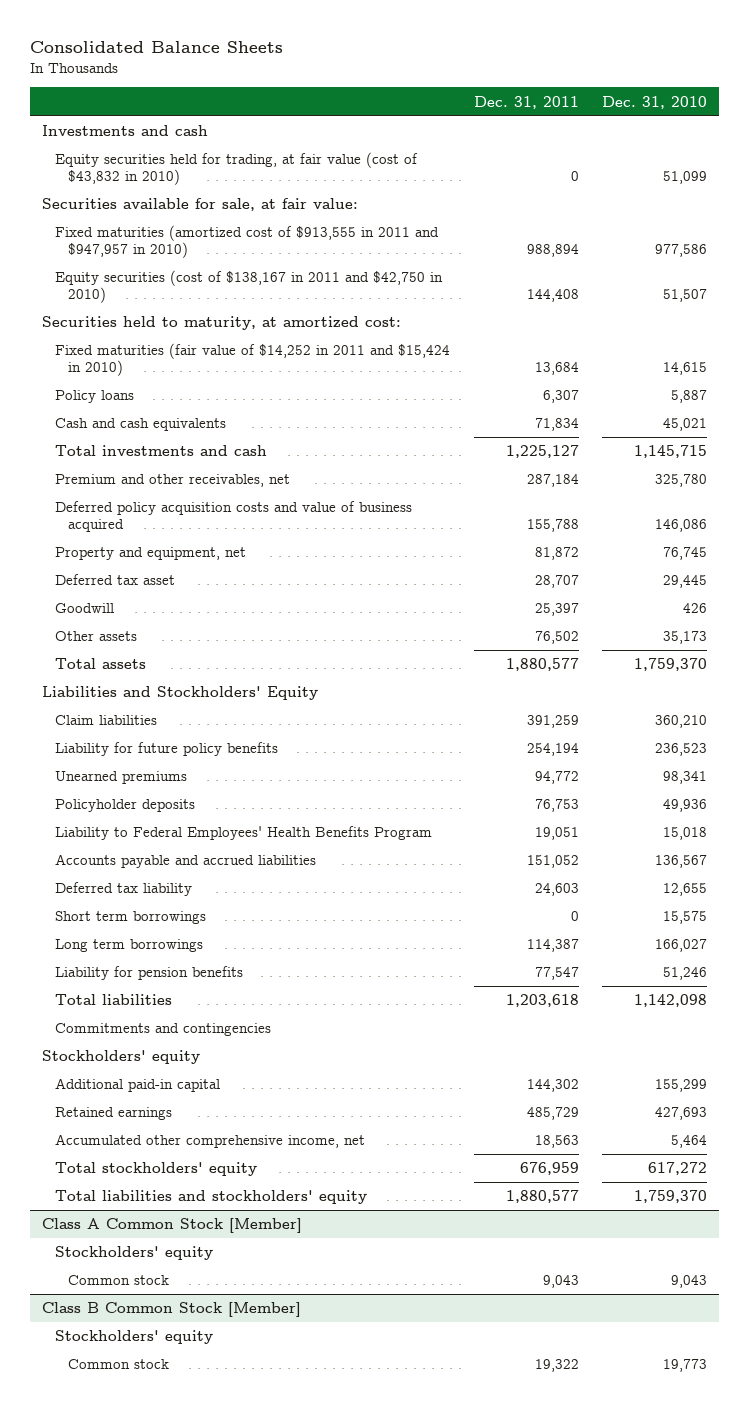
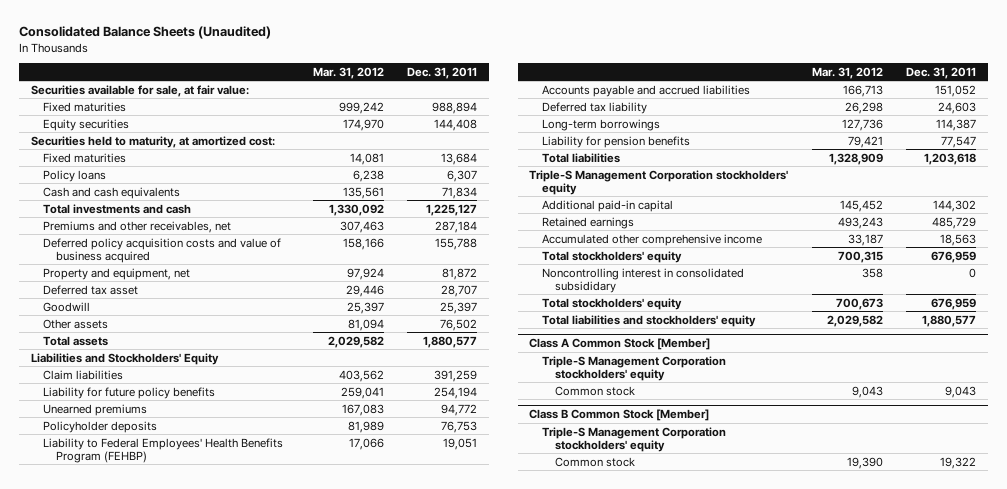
[29,40,283,53] Consolidated Balance Sheets -> [18,26,271,40] Consolidated Balance Sheets (Unaudited)
[602,95,708,109] Dec. 31, 2010 -> none
none -> [312,66,384,79] Mar. 31, 2012
[41,125,208,137] Investments and cash -> none
[55,152,419,186] Equity securities held for trading, at fair value (cost of $43,832 in 2010) -> none
[55,225,440,259] Fixed maturities (amortized cost of $913,555 in 2011 and $947,957 in 2010) -> [43,101,127,112] Fixed maturities
[55,270,444,304] Equity securities (cost of $138,167 in 2011 and $42,750 in 2010) -> [43,118,130,131] Equity securities
[55,343,451,377] Fixed maturities (fair value of $14,252 in 2011 and $15,424 in 2010) -> [43,152,127,163] Fixed maturities
[55,474,291,488] Premium and other receivables, net -> [43,220,232,233] Premiums and other receivables, net
[55,826,433,841] Liability to Federal Employees' Health Benefits Program -> [43,437,284,463] Liability to Federal Employees' Health Benefits Program (FEHBP)
[55,911,207,925] Short term borrowings -> none
[55,939,204,953] Long term borrowings -> [542,118,661,131] Long-term borrowings
[55,1023,272,1037] Commitments and contingencies -> none
[41,1050,200,1065] Stockholders' equity -> [529,169,789,195] Triple-S Management Corporation stockholders' equity
[55,1134,366,1149] Accumulated other comprehensive income, net -> [542,233,763,246] Accumulated other comprehensive income
none -> [542,267,745,293] Noncontrolling interest in consolidated subsididary
none -> [542,297,683,310] Total stockholders' equity
[55,1246,214,1261] Stockholders' equity -> [542,355,727,381] Triple-S Management Corporation stockholders' equity
[55,1330,214,1345] Stockholders' equity -> [542,426,727,452] Triple-S Management Corporation stockholders' equity

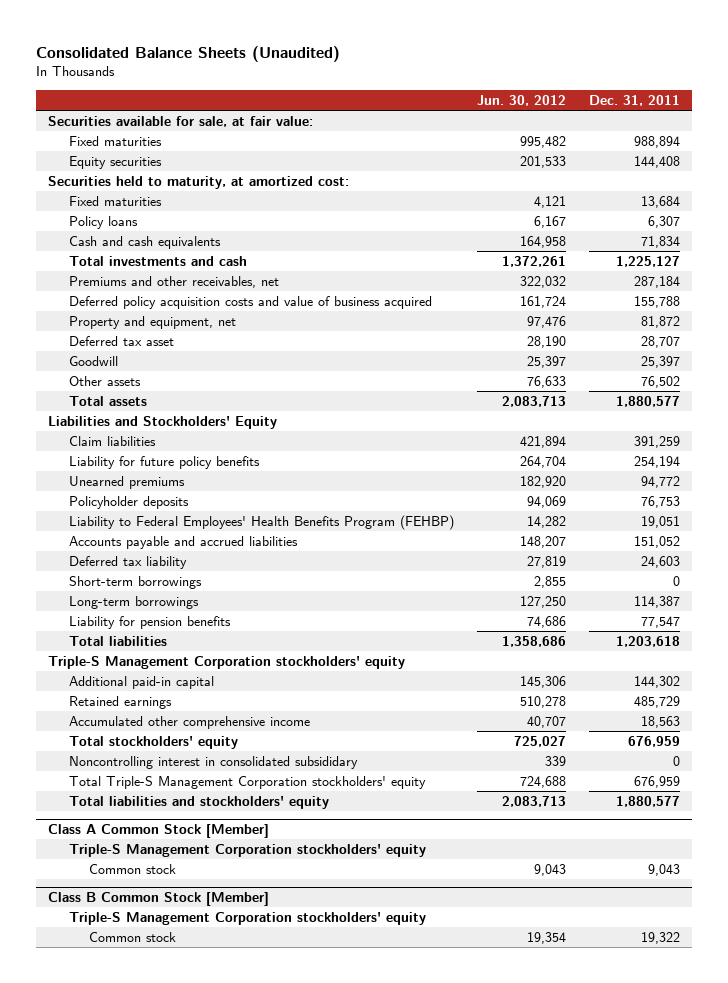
[312,66,384,79] Mar. 31, 2012 -> none
none -> [476,95,566,107] Jun. 30, 2012
none -> [68,575,202,589] Short-term borrowings
[542,297,683,310] Total stockholders' equity -> [68,775,426,789] Total Triple-S Management Corporation stockholders' equity

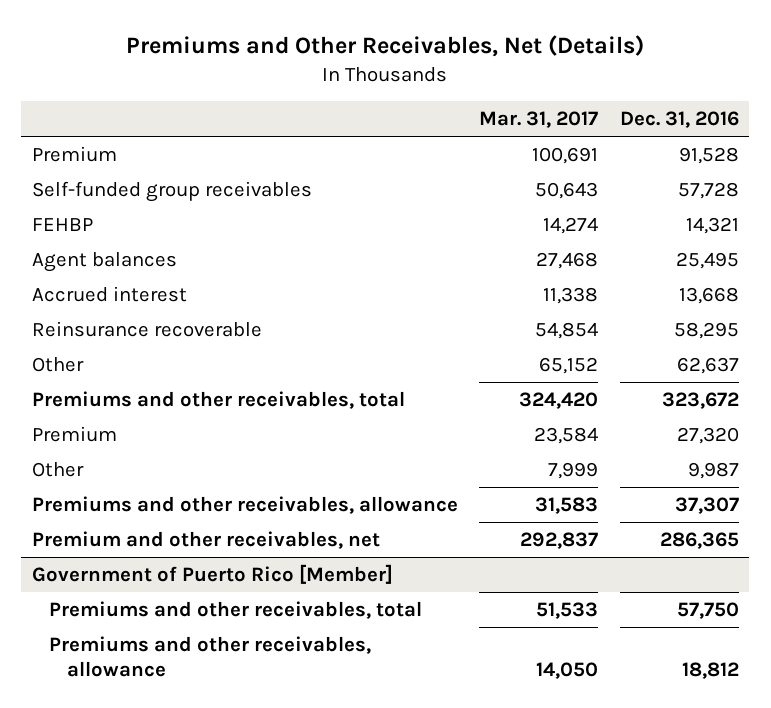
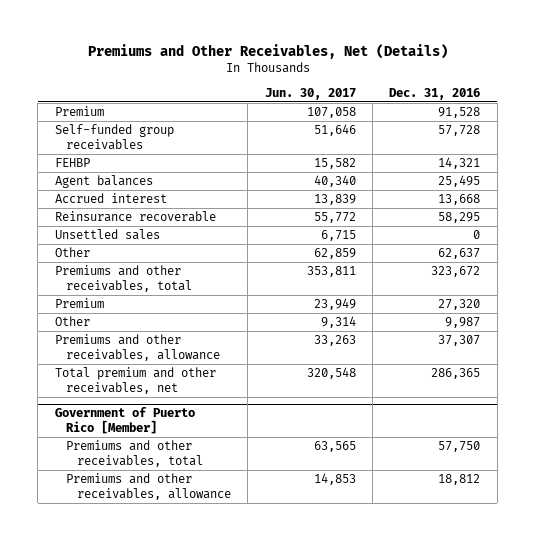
[479,111,599,129] Mar. 31, 2017 -> none
none -> [264,87,356,100] Jun. 30, 2017
none -> [54,229,160,241] Unsettled sales
[32,531,381,550] Premium and other receivables, net -> [54,367,216,394] Total premium and other receivables, net

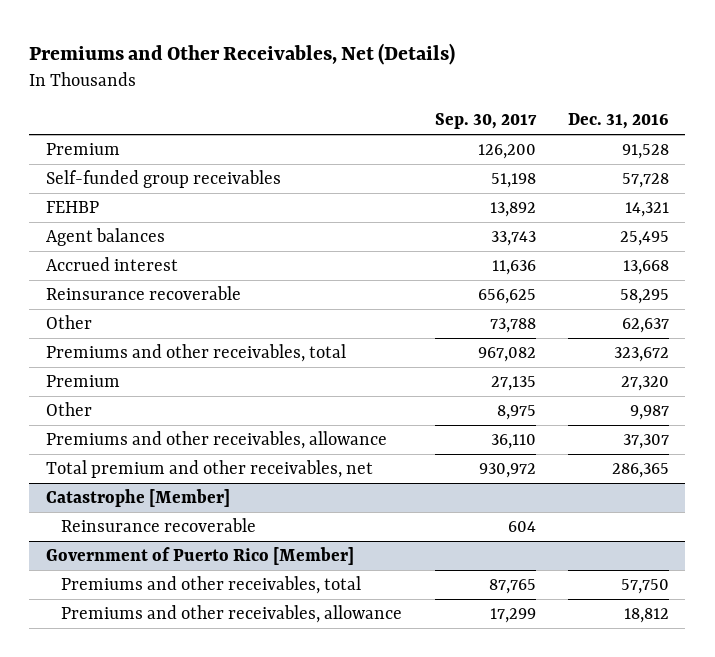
[264,87,356,100] Jun. 30, 2017 -> none
none -> [434,113,537,130] Sep. 30, 2017
[54,229,160,241] Unsettled sales -> none
none -> [45,489,230,508] Catastrophe [Member]
none -> [61,518,257,533] Reinsurance recoverable

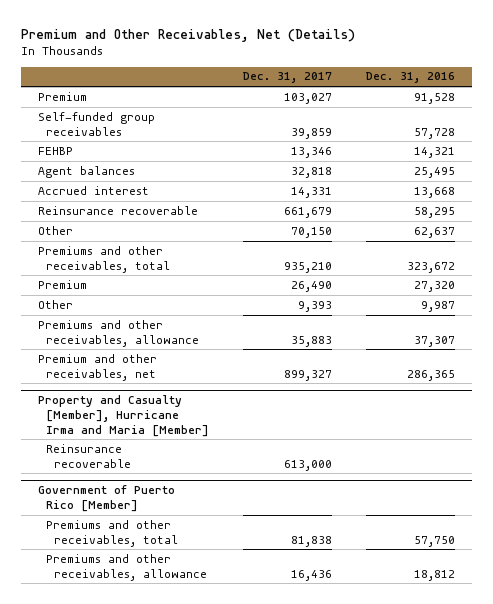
[29,42,456,65] Premiums and Other Receivables, Net (Details) -> [20,28,355,42] Premium and Other Receivables, Net (Details)
[434,113,537,130] Sep. 30, 2017 -> none
none -> [243,72,333,84] Dec. 31, 2017
[45,489,230,508] Catastrophe [Member] -> none
[45,460,373,479] Total premium and other receivables, net -> [37,353,157,381] Premium and other receivables, net
none -> [37,395,210,437] Property and Casualty [Member], Hurricane Irma and Maria [Member]

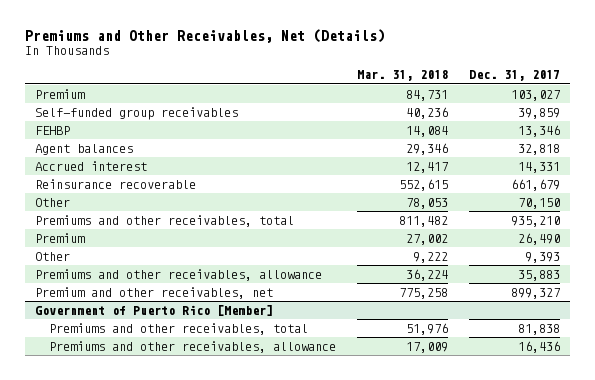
[20,28,355,42] Premium and Other Receivables, Net (Details) -> [24,29,385,44] Premiums and Other Receivables, Net (Details)
[366,72,456,84] Dec. 31, 2016 -> none
none -> [357,70,449,82] Mar. 31, 2018
[37,395,210,437] Property and Casualty [Member], Hurricane Irma and Maria [Member] -> none
[46,443,132,468] Reinsurance recoverable -> none

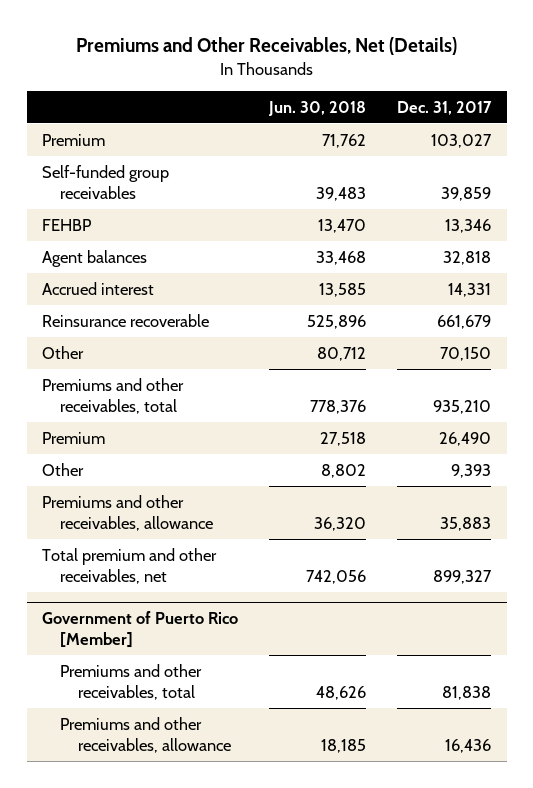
[357,70,449,82] Mar. 31, 2018 -> none
none -> [268,100,367,116] Jun. 30, 2018
[35,286,274,299] Premium and other receivables, net -> [42,547,218,584] Total premium and other receivables, net

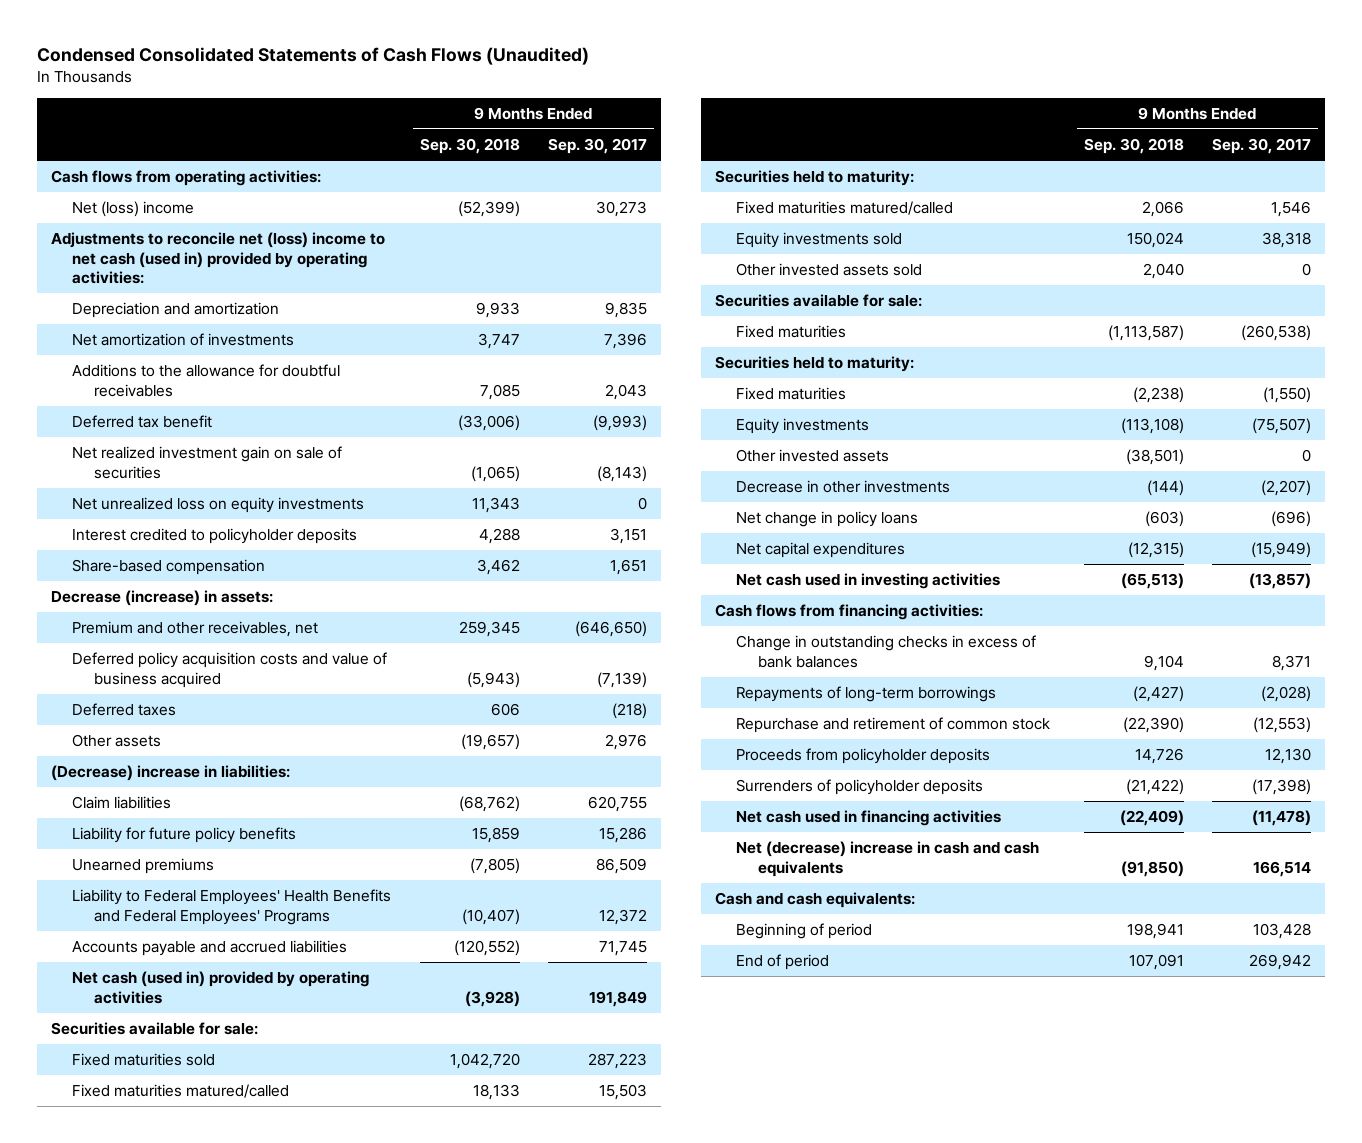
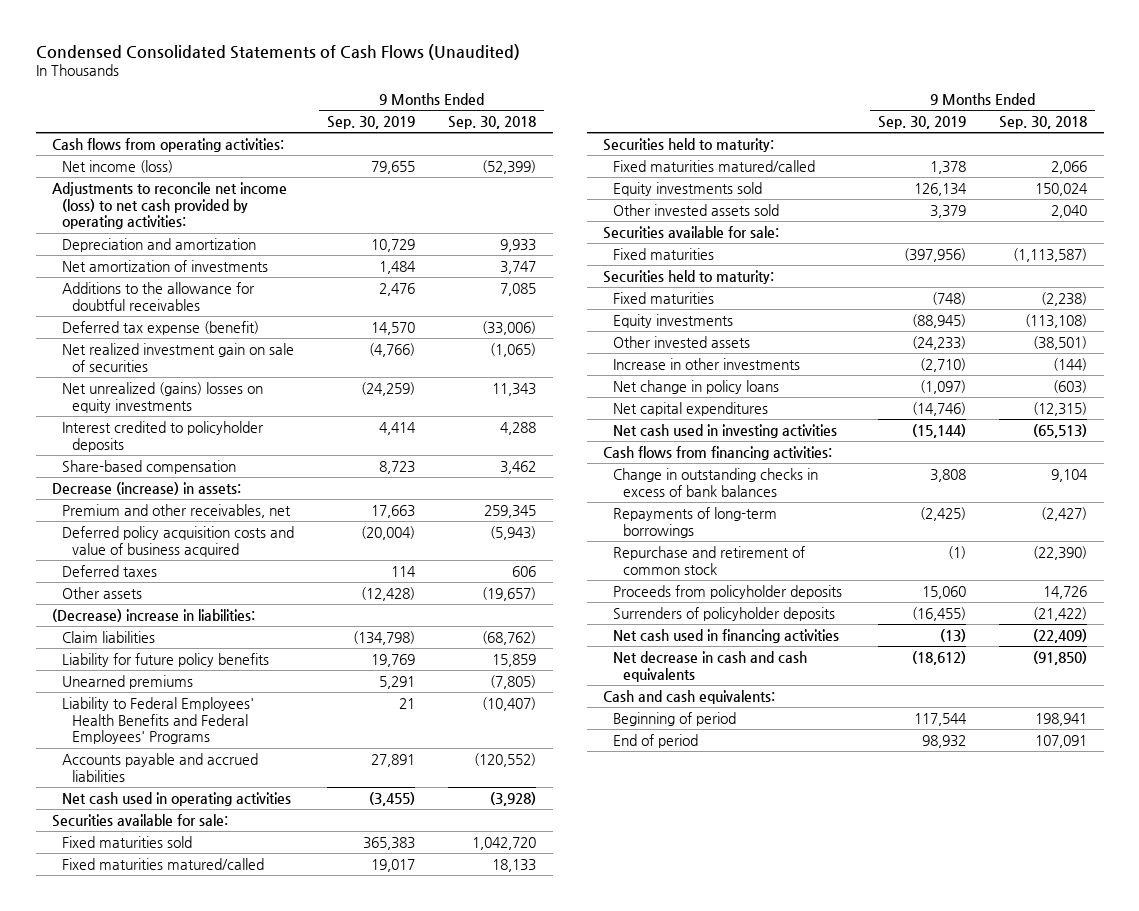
[548,138,648,155] Sep. 30, 2017 -> none
none -> [327,115,416,129] Sep. 30, 2019
[72,201,195,218] Net (loss) income -> [62,159,174,173] Net income (loss)
[50,232,385,285] Adjustments to reconcile net (loss) income to net cash (used in) provided by operating activities: -> [52,181,288,230] Adjustments to reconcile net income (loss) to net cash provided by operating activities:
[72,415,213,429] Deferred tax benefit -> [62,320,260,335] Deferred tax expense (benefit)
[72,497,365,514] Net unrealized loss on equity investments -> [62,381,264,413] Net unrealized (gains) losses on equity investments
[72,971,370,1004] Net cash (used in) provided by operating activities -> [62,791,292,806] Net cash used in operating activities
[736,480,951,494] Decrease in other investments -> [613,357,801,370] Increase in other investments
[736,841,1040,877] Net (decrease) increase in cash and cash equivalents -> [613,650,808,682] Net decrease in cash and cash equivalents

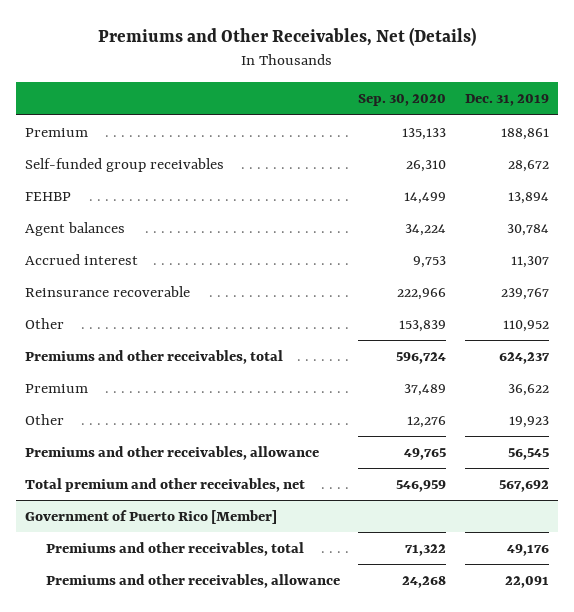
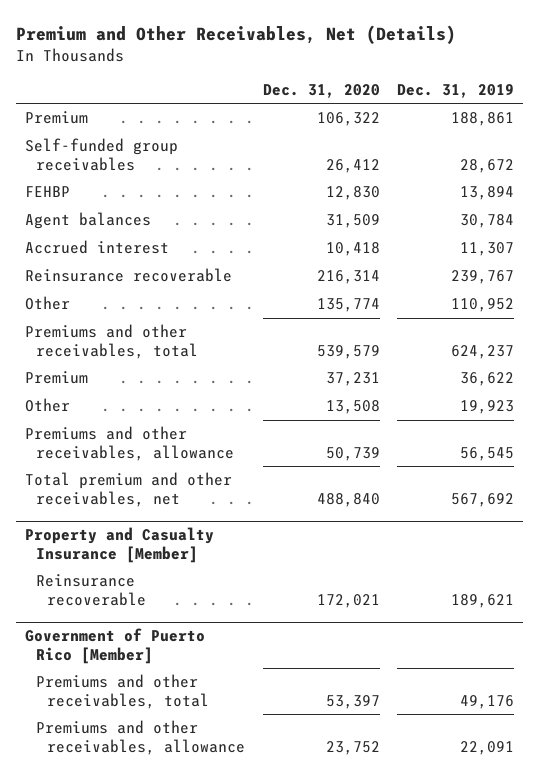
[97,27,476,47] Premiums and Other Receivables, Net (Details) -> [16,24,457,44] Premium and Other Receivables, Net (Details)
[358,94,447,107] Sep. 30, 2020 -> none
none -> [262,83,380,98] Dec. 31, 2020
none -> [24,527,214,563] Property and Casualty Insurance [Member]
none -> [36,574,147,606] Reinsurance recoverable

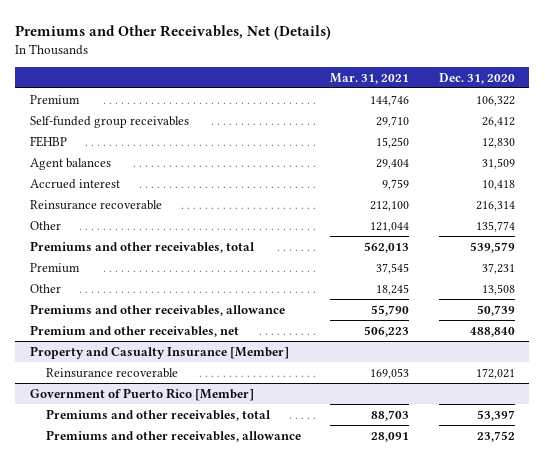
[16,24,457,44] Premium and Other Receivables, Net (Details) -> [15,25,332,41] Premiums and Other Receivables, Net (Details)
[397,83,515,98] Dec. 31, 2019 -> none
none -> [330,72,410,84] Mar. 31, 2021
[24,472,232,507] Total premium and other receivables, net -> [30,324,240,337] Premium and other receivables, net

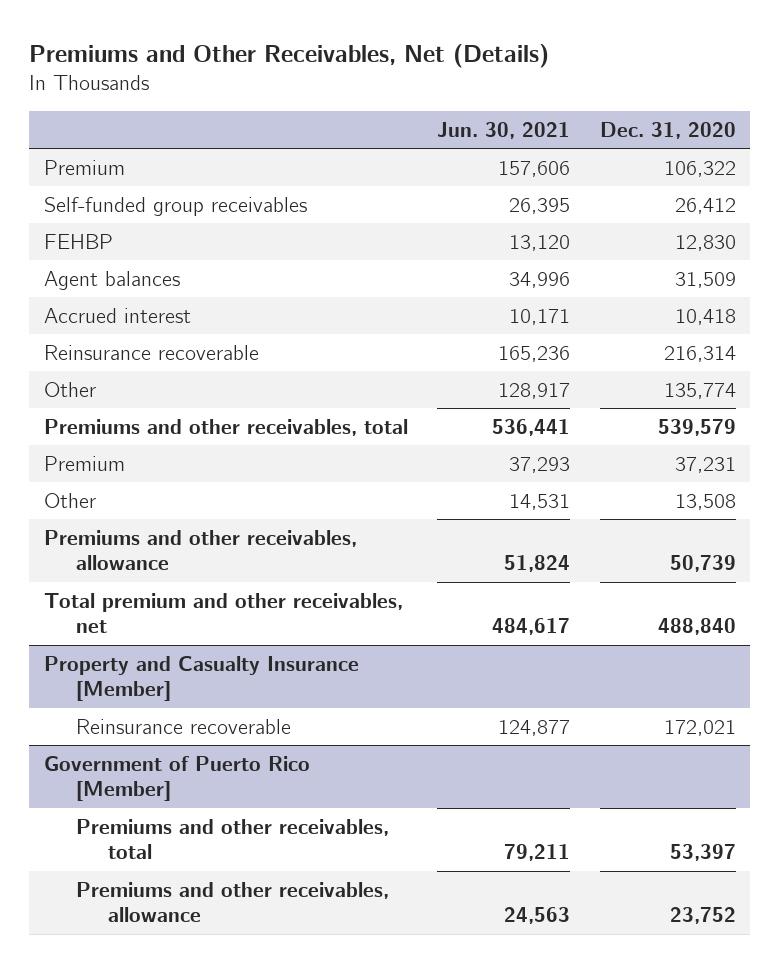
[330,72,410,84] Mar. 31, 2021 -> none
none -> [437,122,571,140] Jun. 30, 2021
[30,324,240,337] Premium and other receivables, net -> [44,592,404,634] Total premium and other receivables, net

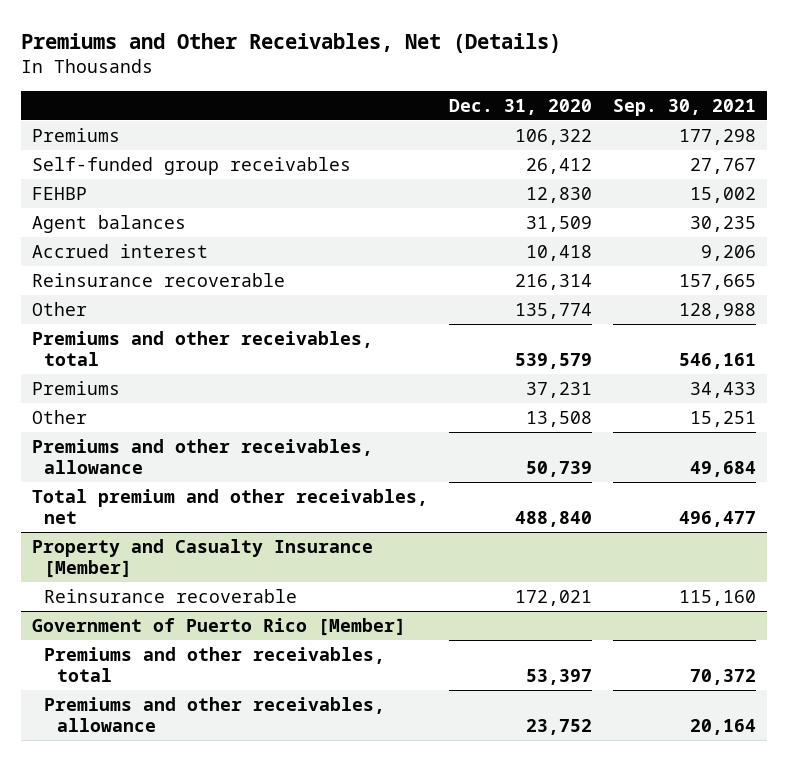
[437,122,571,140] Jun. 30, 2021 -> none
none -> [613,98,757,116] Sep. 30, 2021
[44,159,126,175] Premium -> [31,127,120,142] Premiums
[44,455,126,471] Premium -> [31,380,120,395] Premiums

